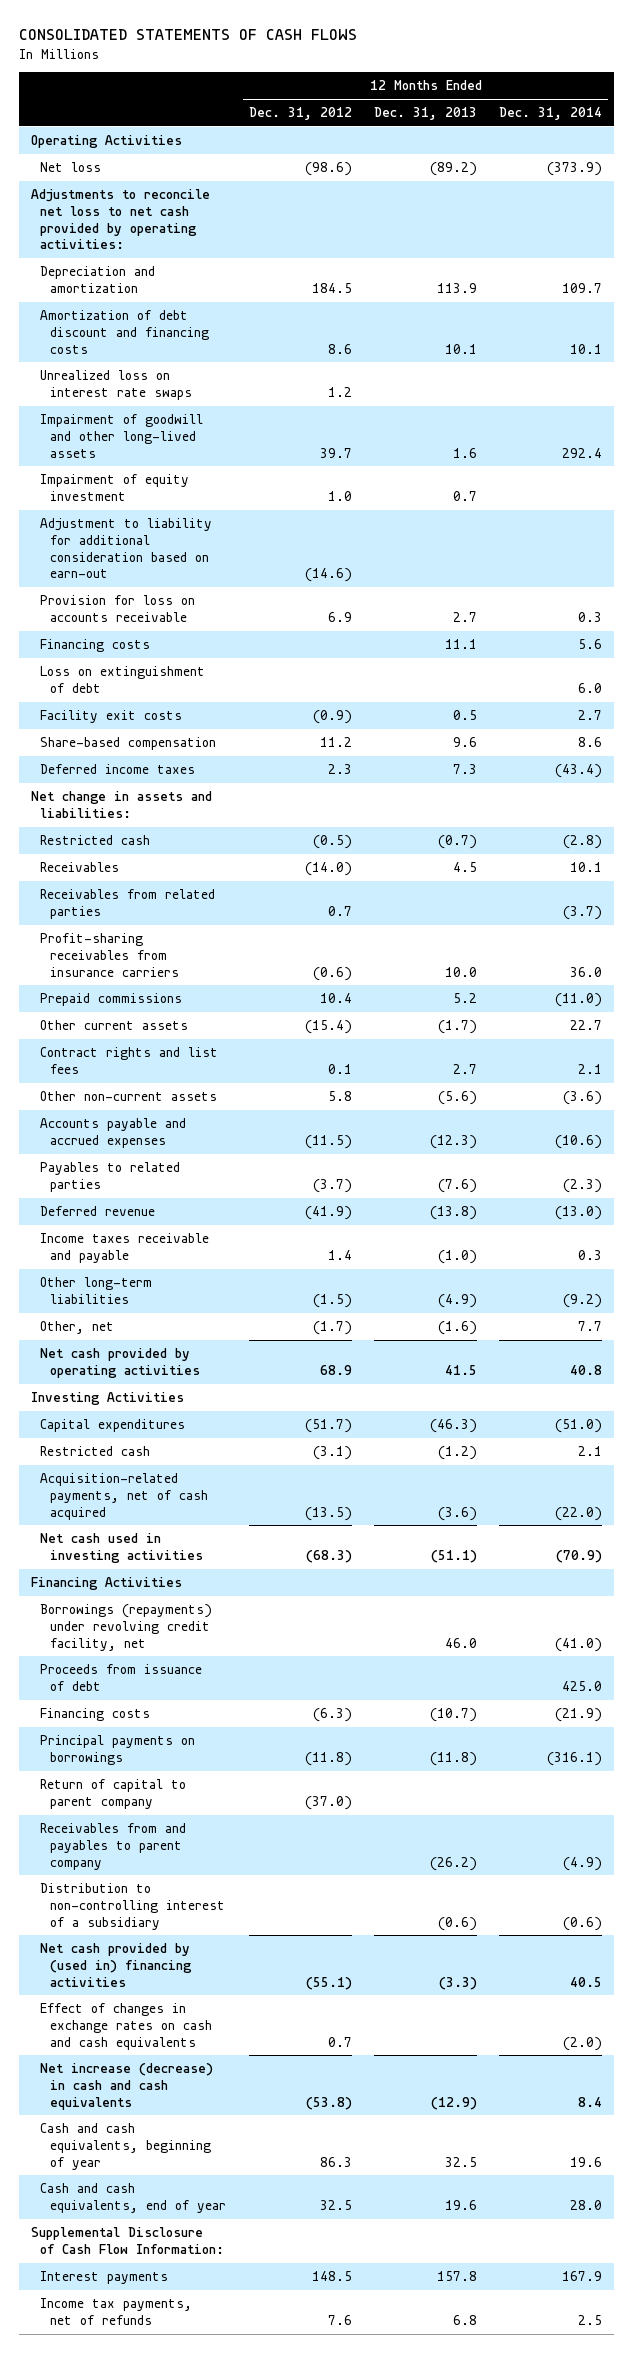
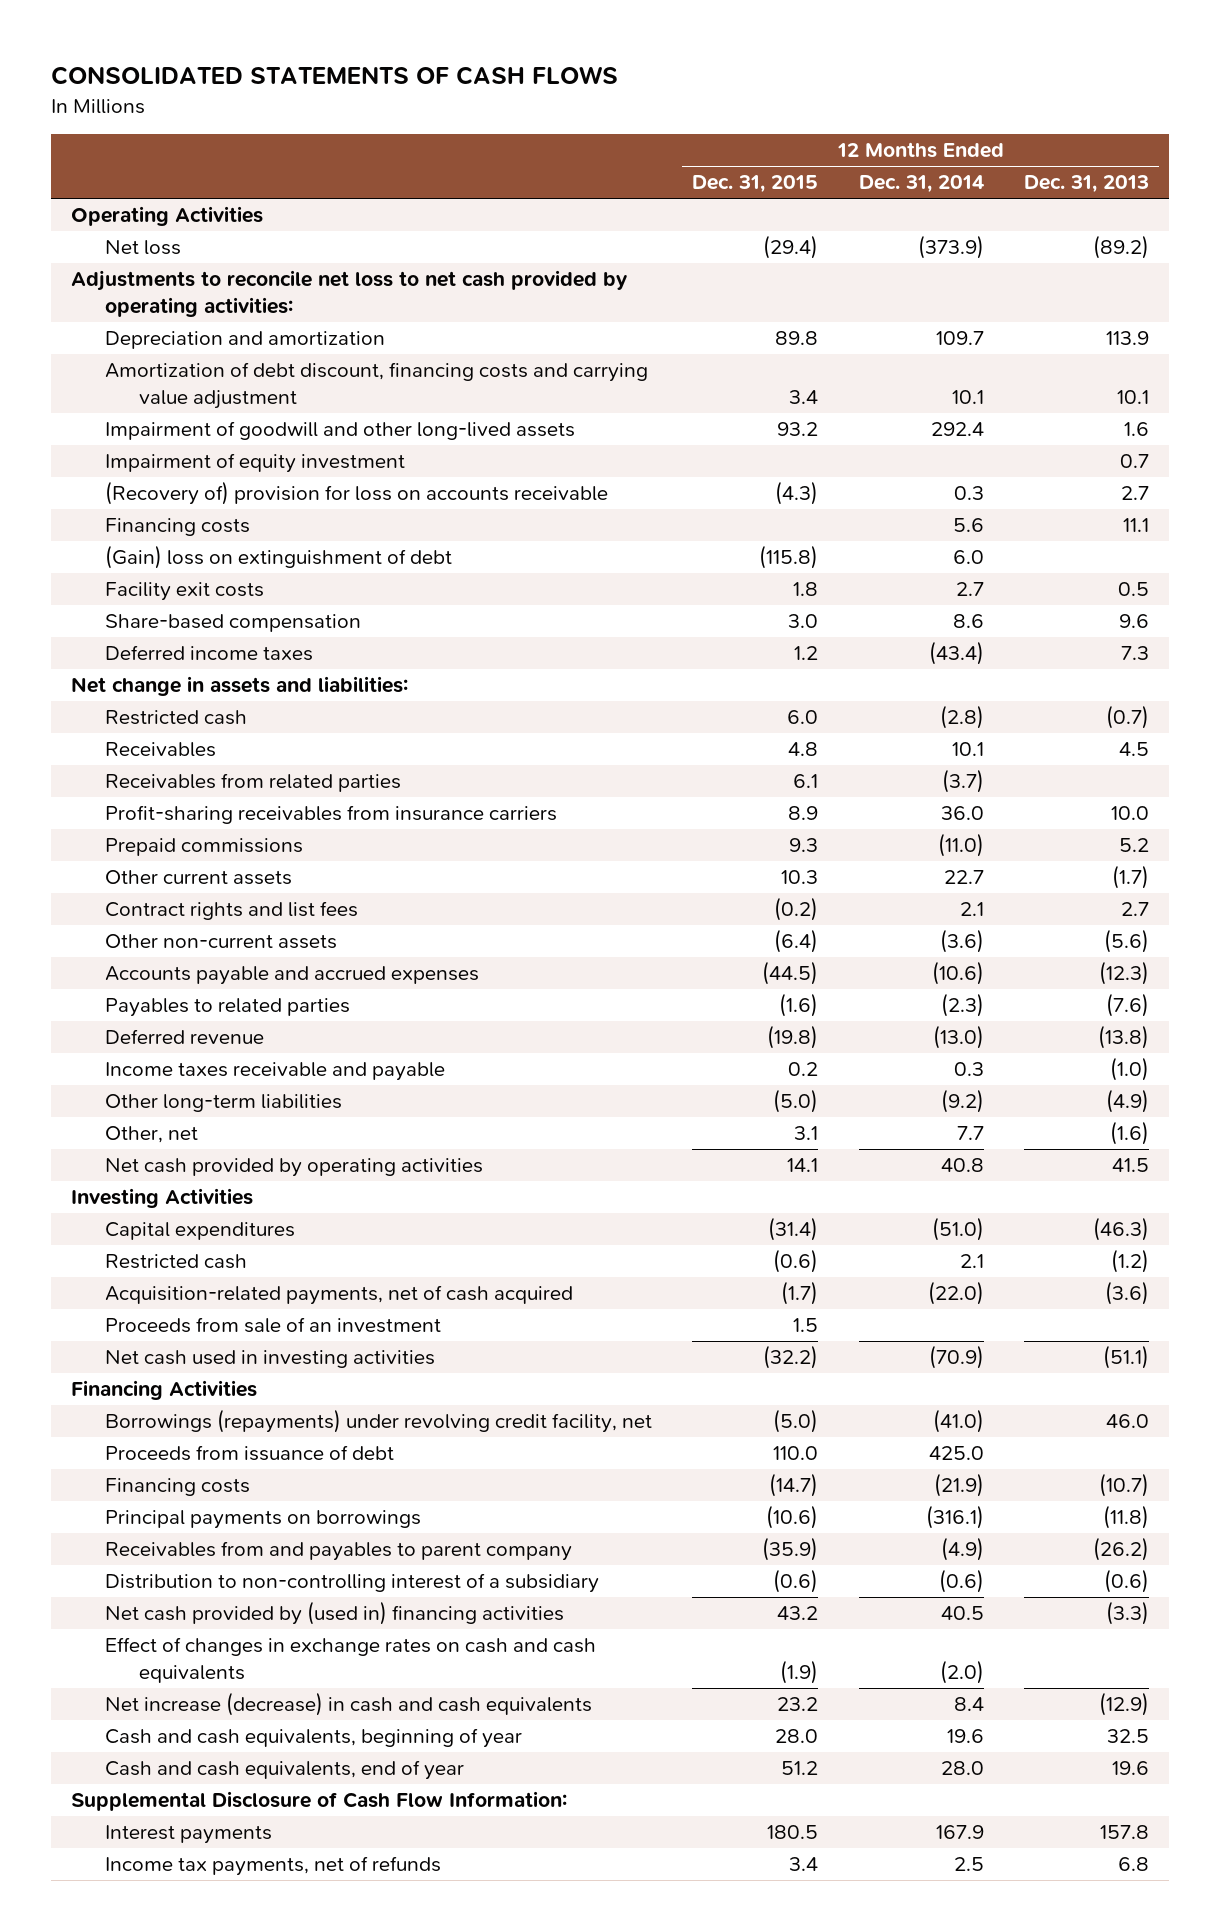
[248,107,352,121] Dec. 31, 2012 -> none
none -> [692,175,819,194] Dec. 31, 2015
[40,370,193,400] Unrealized loss on interest rate swaps -> none
[40,310,210,354] Amortization of debt discount and financing costs -> [105,362,649,410] Amortization of debt discount, financing costs and carrying value adjustment
[40,518,213,579] Adjustment to liability for additional consideration based on earn-out -> none
[40,595,196,622] Provision for loss on accounts receivable -> [105,481,609,506] (Recovery of) provision for loss on accounts receivable
[40,666,206,693] Loss on extinguishment of debt -> [105,545,453,570] (Gain) loss on extinguishment of debt
none -> [105,1317,442,1334] Proceeds from sale of an investment
[40,1779,187,1809] Return of capital to parent company -> none

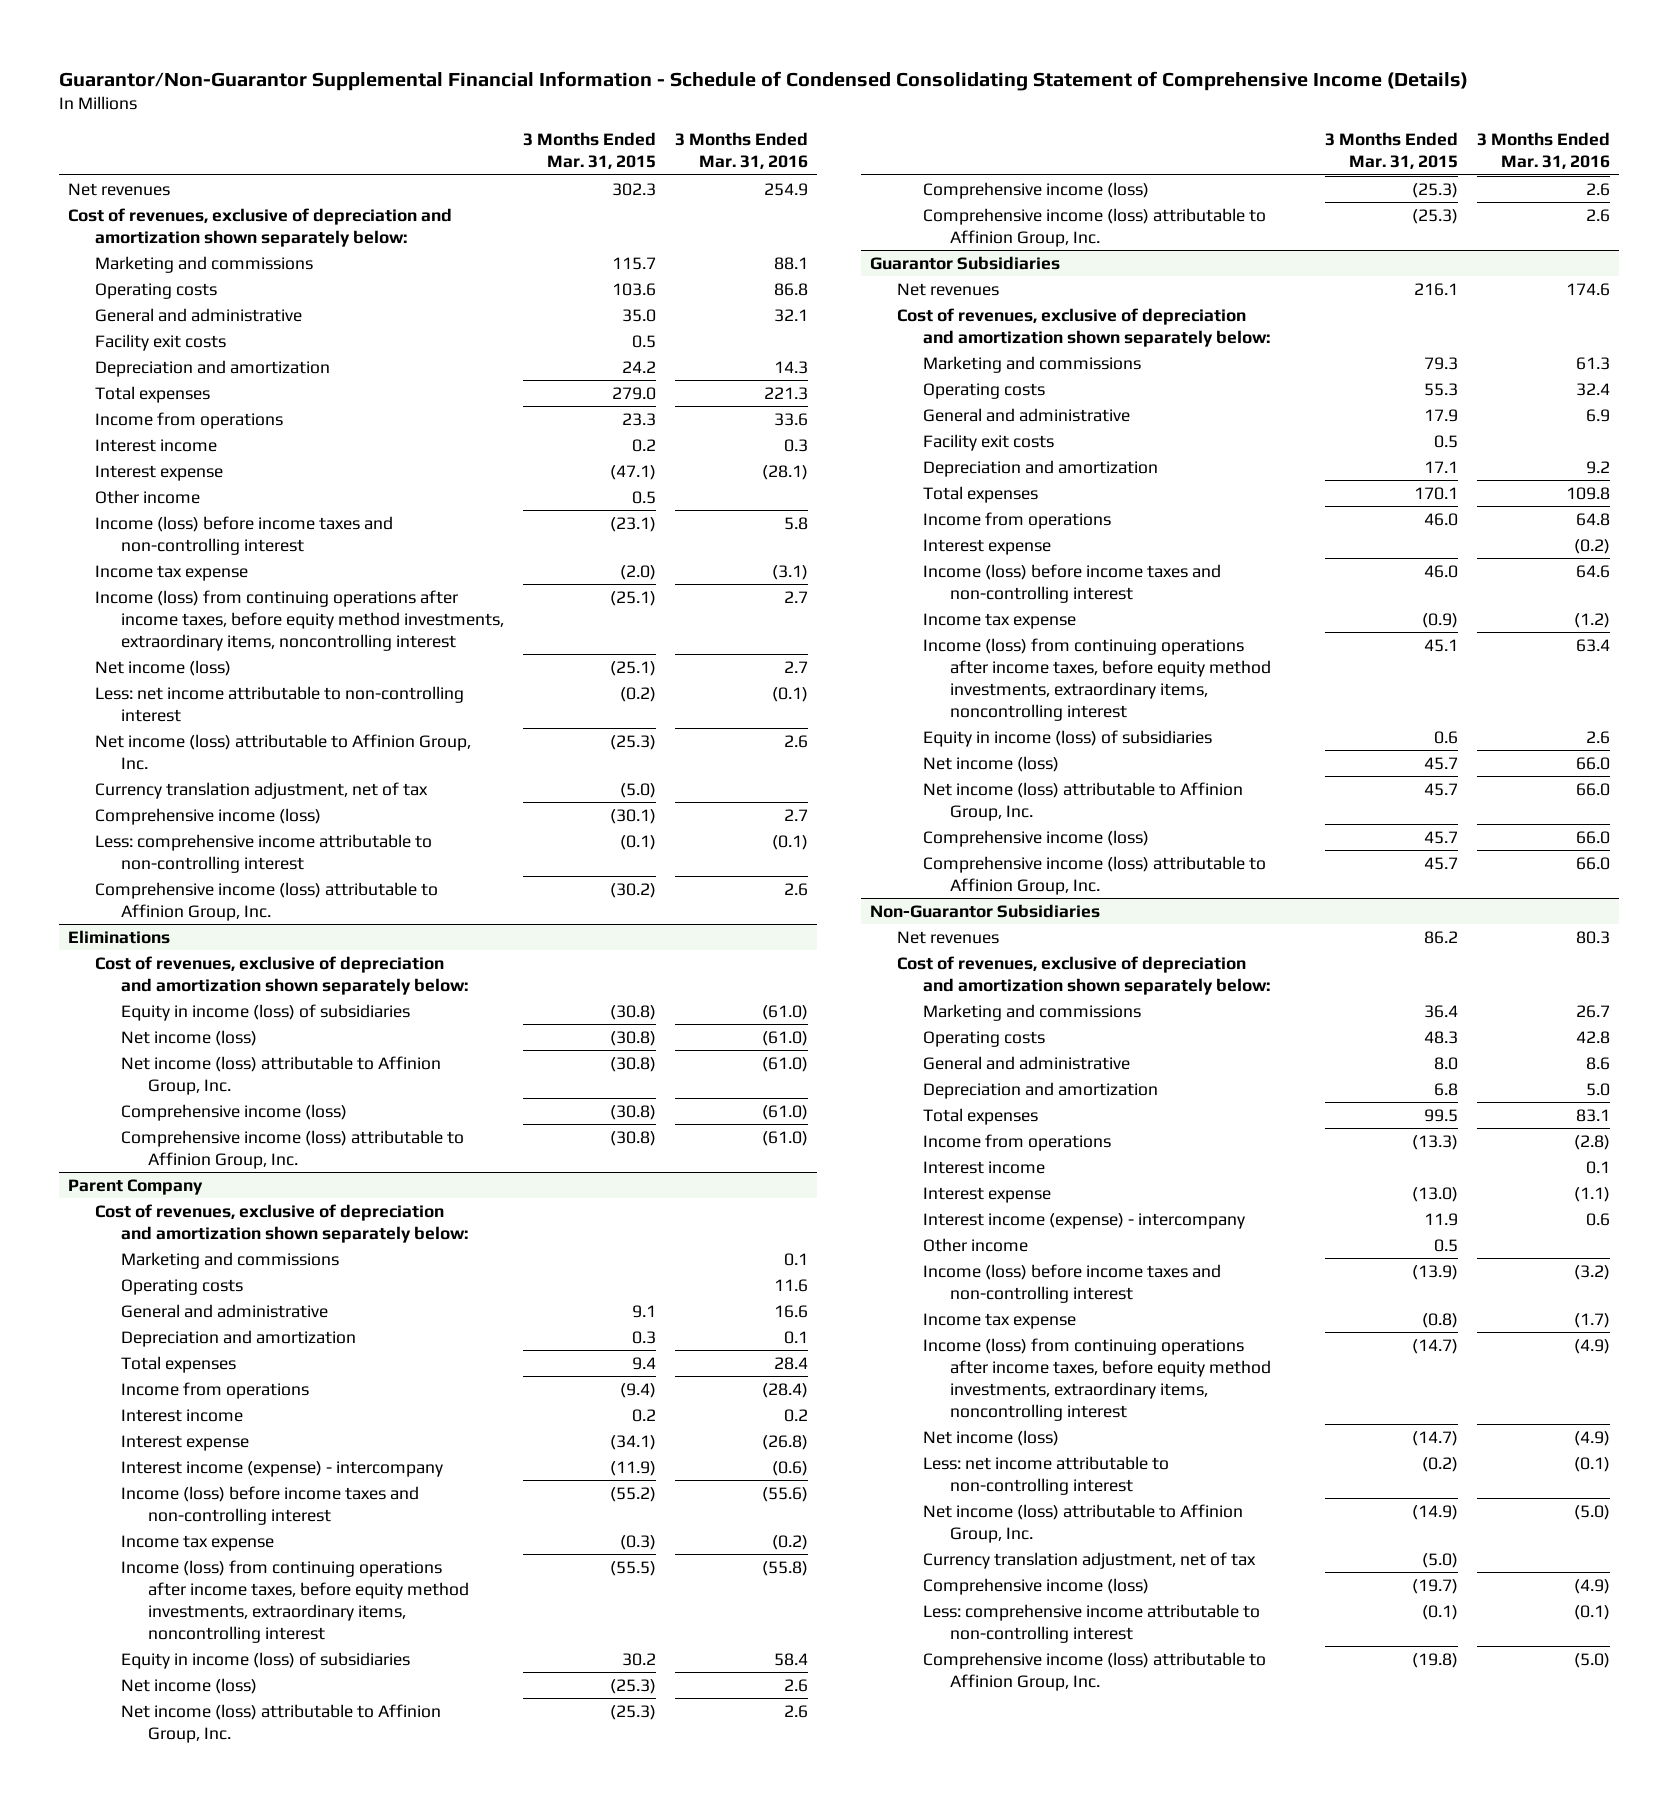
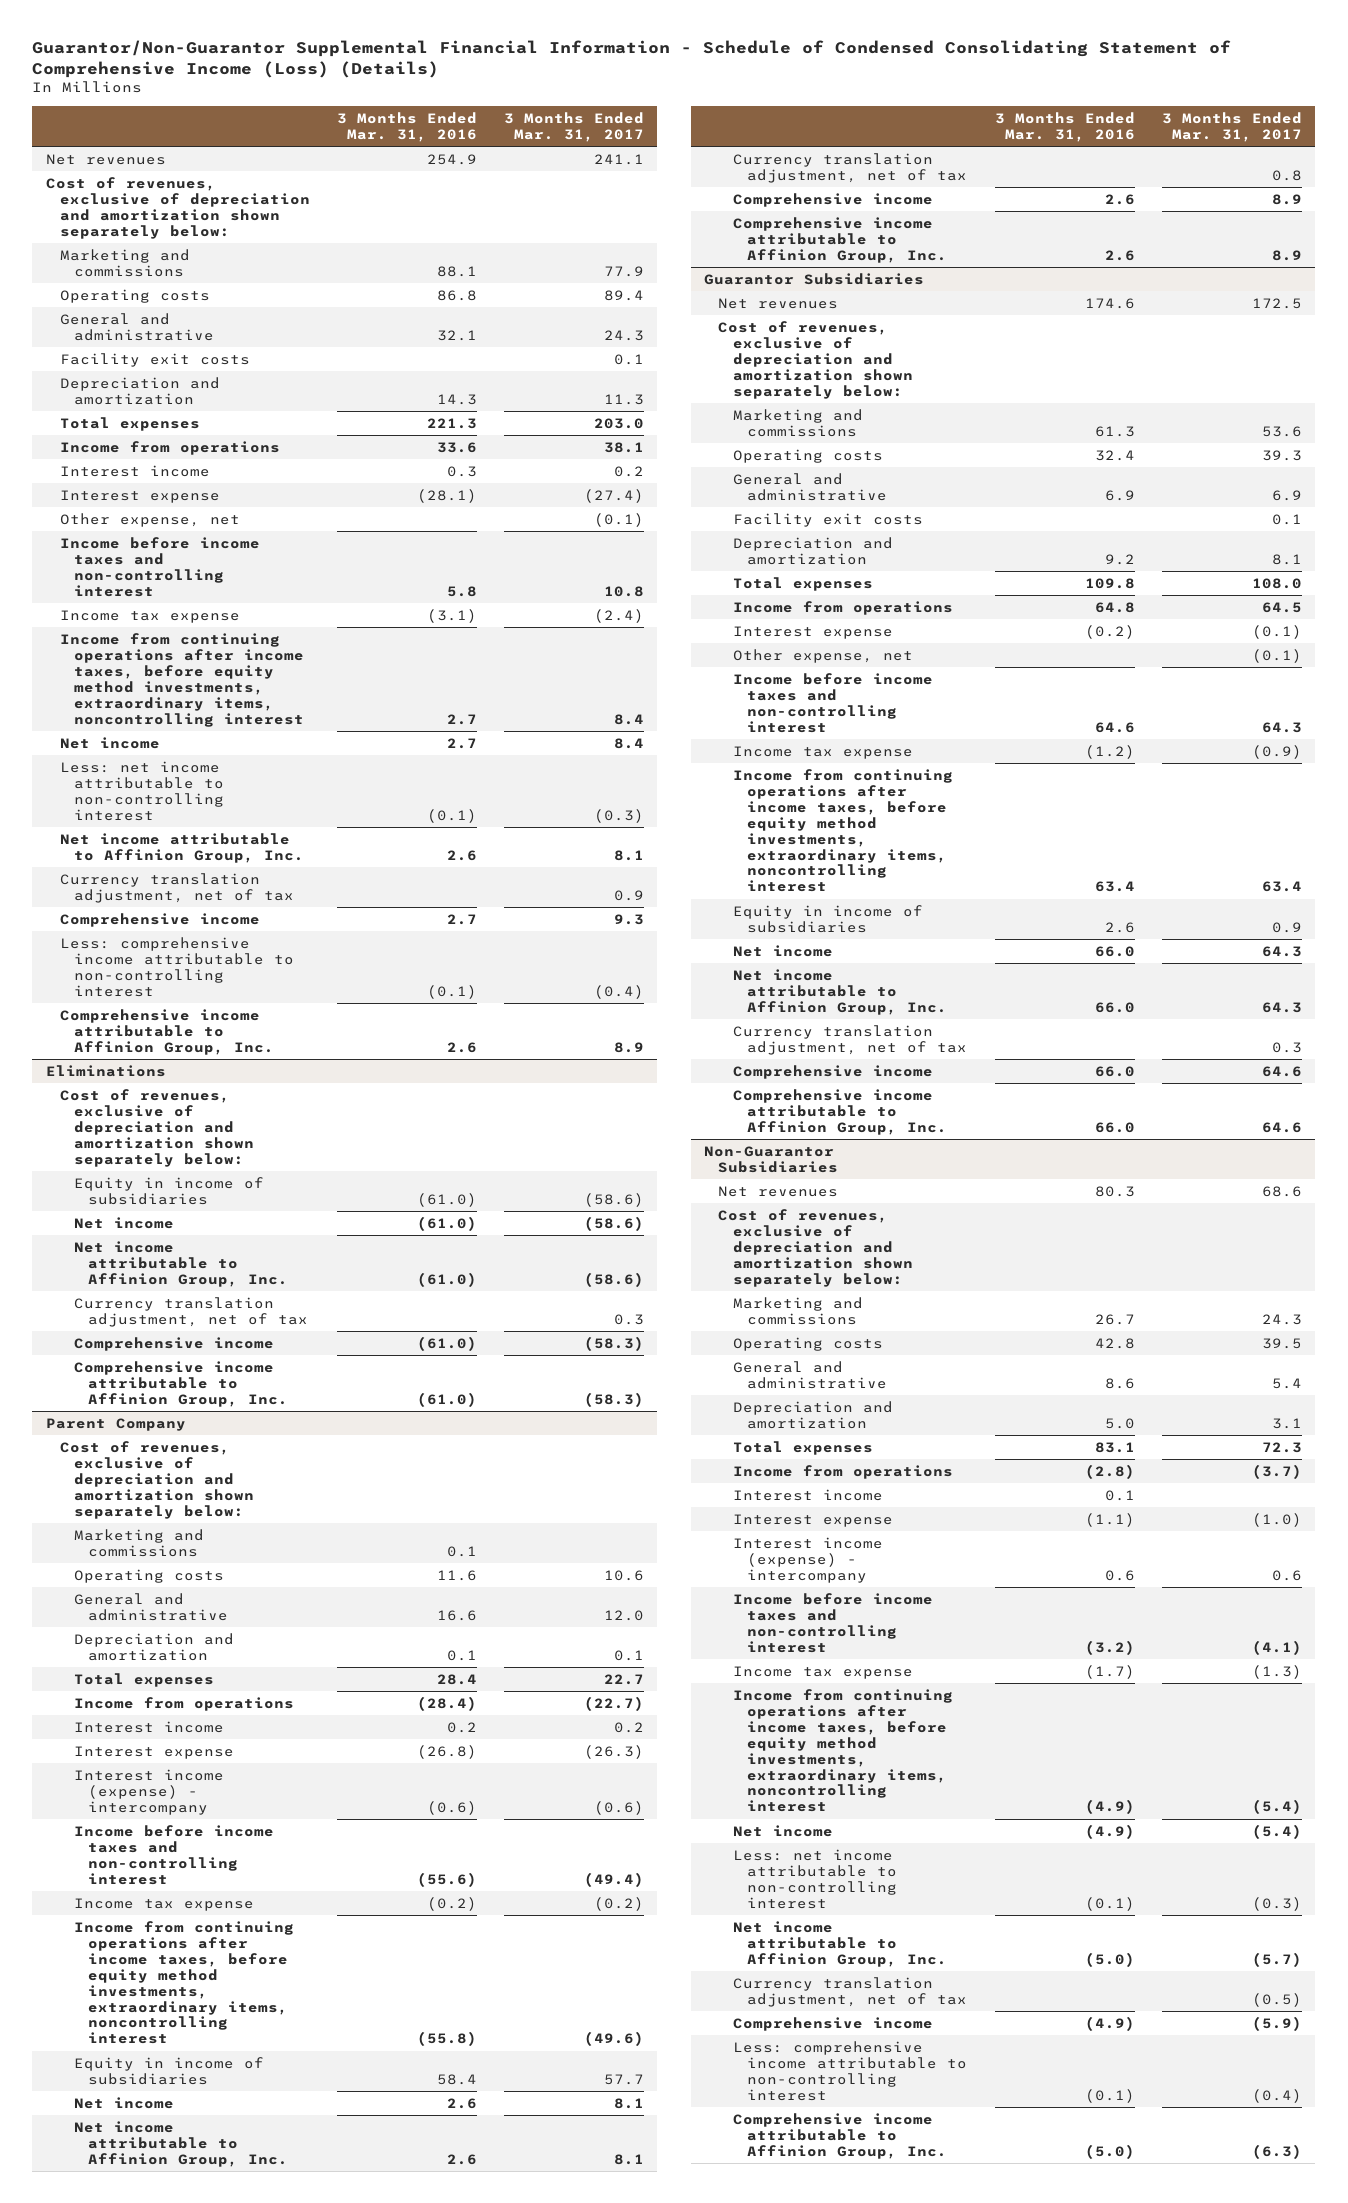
[58,70,1468,91] Guarantor/Non-Guarantor Supplemental Financial Information - Schedule of Condensed Consolidating Statement of Comprehensive Income (Details) -> [32,40,1232,79] Guarantor/Non-Guarantor Supplemental Financial Information - Schedule of Condensed Consolidating Statement of Comprehensive Income (Loss) (Details)
[523,132,657,170] 3 Months Ended Mar. 31, 2015 -> none
none -> [503,111,644,142] 3 Months Ended Mar. 31, 2017
[94,489,200,504] Other income -> [60,512,241,527] Other expense, net
[94,515,393,555] Income (loss) before income taxes and non-controlling interest -> [60,536,261,597] Income before income taxes and non-controlling interest
[94,589,505,651] Income (loss) from continuing operations after income taxes, before equity method investments, extraordinary items, noncontrolling interest -> [60,632,305,727] Income from continuing operations after income taxes, before equity method investments, extraordinary items, noncontrolling interest
[94,659,231,676] Net income (loss) -> [60,736,161,749] Net income
[94,733,471,770] Net income (loss) attributable to Affinion Group, Inc. -> [60,832,305,863] Net income attributable to Affinion Group, Inc.
[94,807,321,825] Comprehensive income (loss) -> [60,912,261,927] Comprehensive income
[94,881,438,921] Comprehensive income (loss) attributable to Affinion Group, Inc. -> [60,1008,275,1055] Comprehensive income attributable to Affinion Group, Inc.
[121,1003,411,1021] Equity in income (loss) of subsidiaries -> [74,1176,265,1205] Equity in income of subsidiaries
[121,1029,258,1046] Net income (loss) -> [74,1216,175,1229] Net income
[121,1055,442,1095] Net income (loss) attributable to Affinion Group, Inc. -> [74,1240,289,1287] Net income attributable to Affinion Group, Inc.
none -> [74,1296,309,1327] Currency translation adjustment, net of tax
[121,1103,348,1121] Comprehensive income (loss) -> [74,1336,275,1351] Comprehensive income
[121,1129,465,1169] Comprehensive income (loss) attributable to Affinion Group, Inc. -> [74,1360,289,1407] Comprehensive income attributable to Affinion Group, Inc.
[121,1485,420,1525] Income (loss) before income taxes and non-controlling interest -> [74,1824,275,1885] Income before income taxes and non-controlling interest
[121,1559,470,1643] Income (loss) from continuing operations after income taxes, before equity method investments, extraordinary items, noncontrolling interest -> [74,1920,295,2045] Income from continuing operations after income taxes, before equity method investments, extraordinary items, noncontrolling interest
[121,1651,411,1669] Equity in income (loss) of subsidiaries -> [74,2056,265,2085] Equity in income of subsidiaries
[121,1677,258,1694] Net income (loss) -> [74,2096,175,2109] Net income
[121,1703,442,1743] Net income (loss) attributable to Affinion Group, Inc. -> [74,2120,289,2167] Net income attributable to Affinion Group, Inc.
none -> [732,152,967,183] Currency translation adjustment, net of tax
[923,181,1150,199] Comprehensive income (loss) -> [732,192,933,207] Comprehensive income
[923,207,1267,247] Comprehensive income (loss) attributable to Affinion Group, Inc. -> [732,216,947,263] Comprehensive income attributable to Affinion Group, Inc.
none -> [732,648,913,663] Other expense, net
[923,563,1222,603] Income (loss) before income taxes and non-controlling interest -> [732,672,933,733] Income before income taxes and non-controlling interest
[923,637,1272,721] Income (loss) from continuing operations after income taxes, before equity method investments, extraordinary items, noncontrolling interest -> [732,768,953,893] Income from continuing operations after income taxes, before equity method investments, extraordinary items, noncontrolling interest
[923,729,1213,747] Equity in income (loss) of subsidiaries -> [732,904,923,933] Equity in income of subsidiaries
[923,755,1060,772] Net income (loss) -> [732,944,833,957] Net income
[923,781,1244,821] Net income (loss) attributable to Affinion Group, Inc. -> [732,968,947,1015] Net income attributable to Affinion Group, Inc.
none -> [732,1024,967,1055] Currency translation adjustment, net of tax
[923,829,1150,847] Comprehensive income (loss) -> [732,1064,933,1079] Comprehensive income
[923,855,1267,895] Comprehensive income (loss) attributable to Affinion Group, Inc. -> [732,1088,947,1135] Comprehensive income attributable to Affinion Group, Inc.
[923,1237,1029,1252] Other income -> none
[923,1263,1222,1303] Income (loss) before income taxes and non-controlling interest -> [732,1592,933,1653] Income before income taxes and non-controlling interest
[923,1337,1272,1421] Income (loss) from continuing operations after income taxes, before equity method investments, extraordinary items, noncontrolling interest -> [732,1688,953,1813] Income from continuing operations after income taxes, before equity method investments, extraordinary items, noncontrolling interest
[923,1429,1060,1446] Net income (loss) -> [732,1824,833,1837] Net income
[923,1503,1244,1543] Net income (loss) attributable to Affinion Group, Inc. -> [732,1920,947,1967] Net income attributable to Affinion Group, Inc.
[923,1577,1150,1595] Comprehensive income (loss) -> [732,2016,933,2031] Comprehensive income
[923,1651,1267,1691] Comprehensive income (loss) attributable to Affinion Group, Inc. -> [732,2112,947,2159] Comprehensive income attributable to Affinion Group, Inc.

